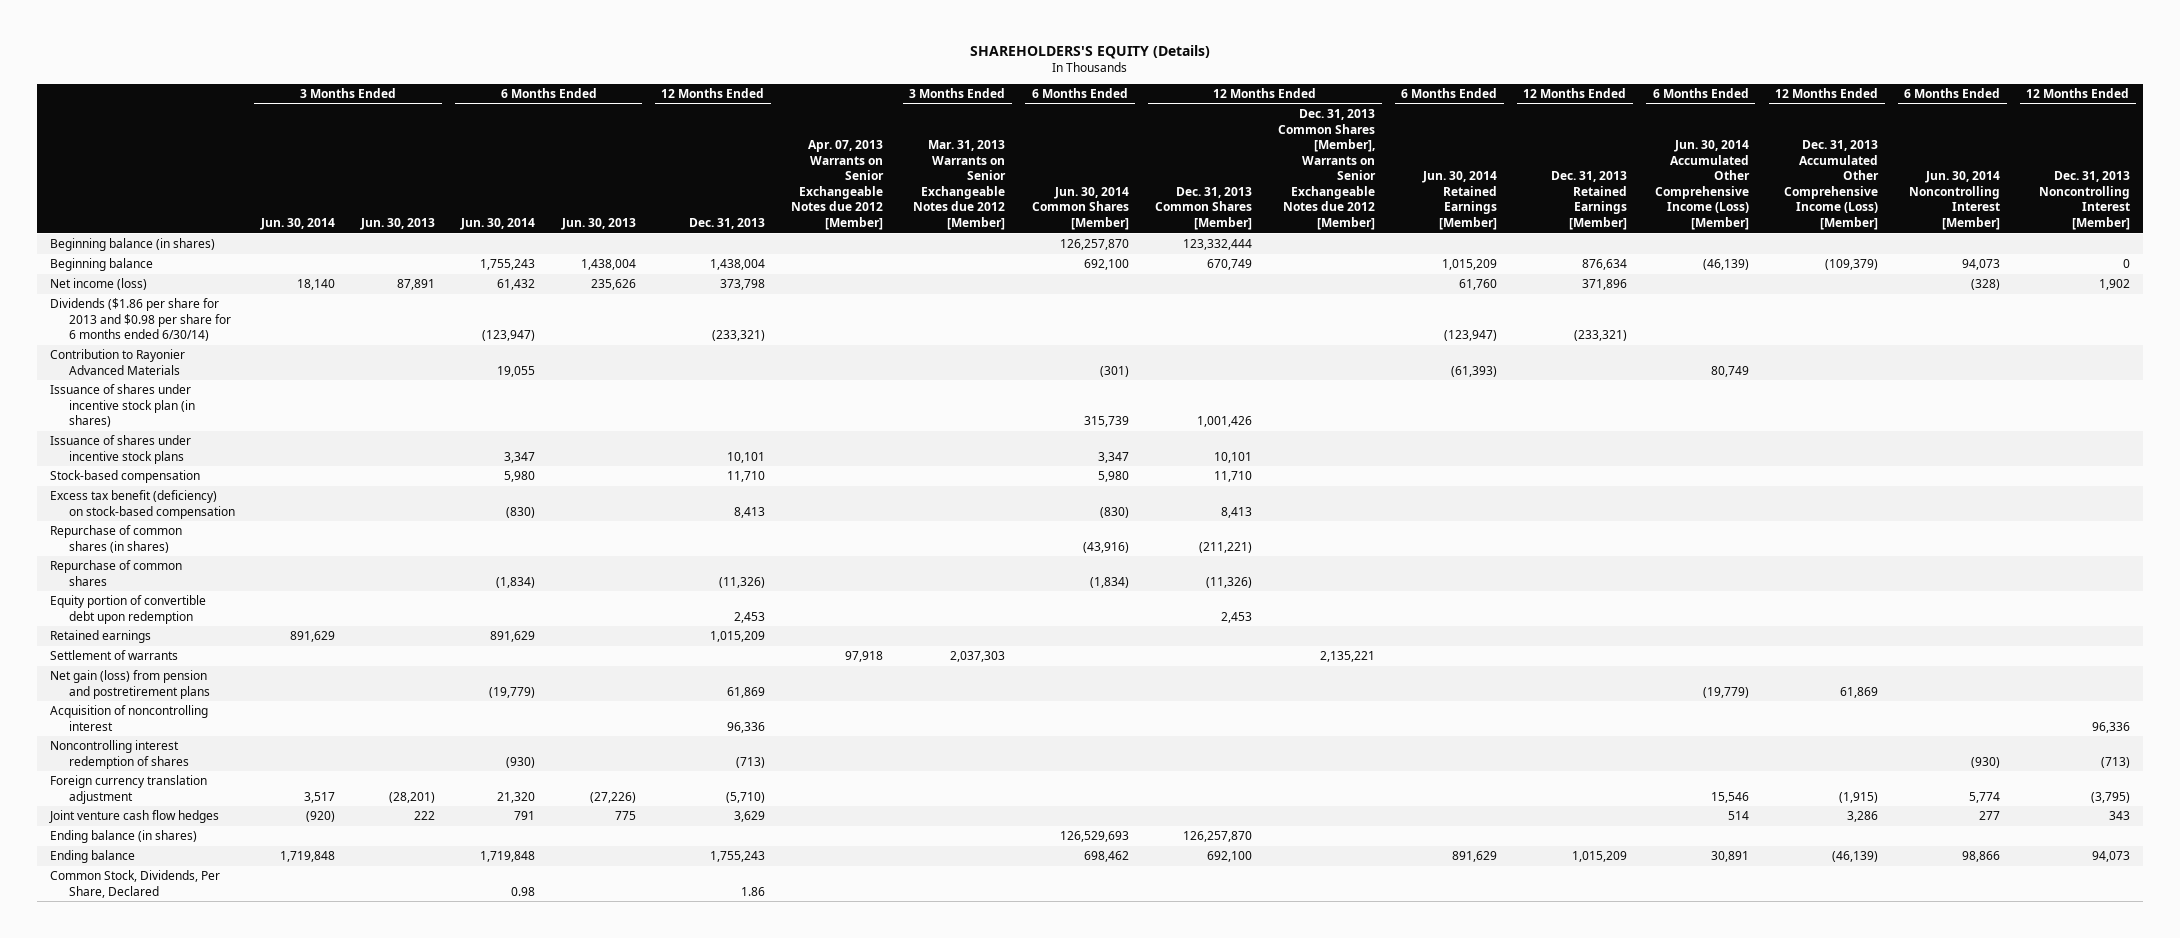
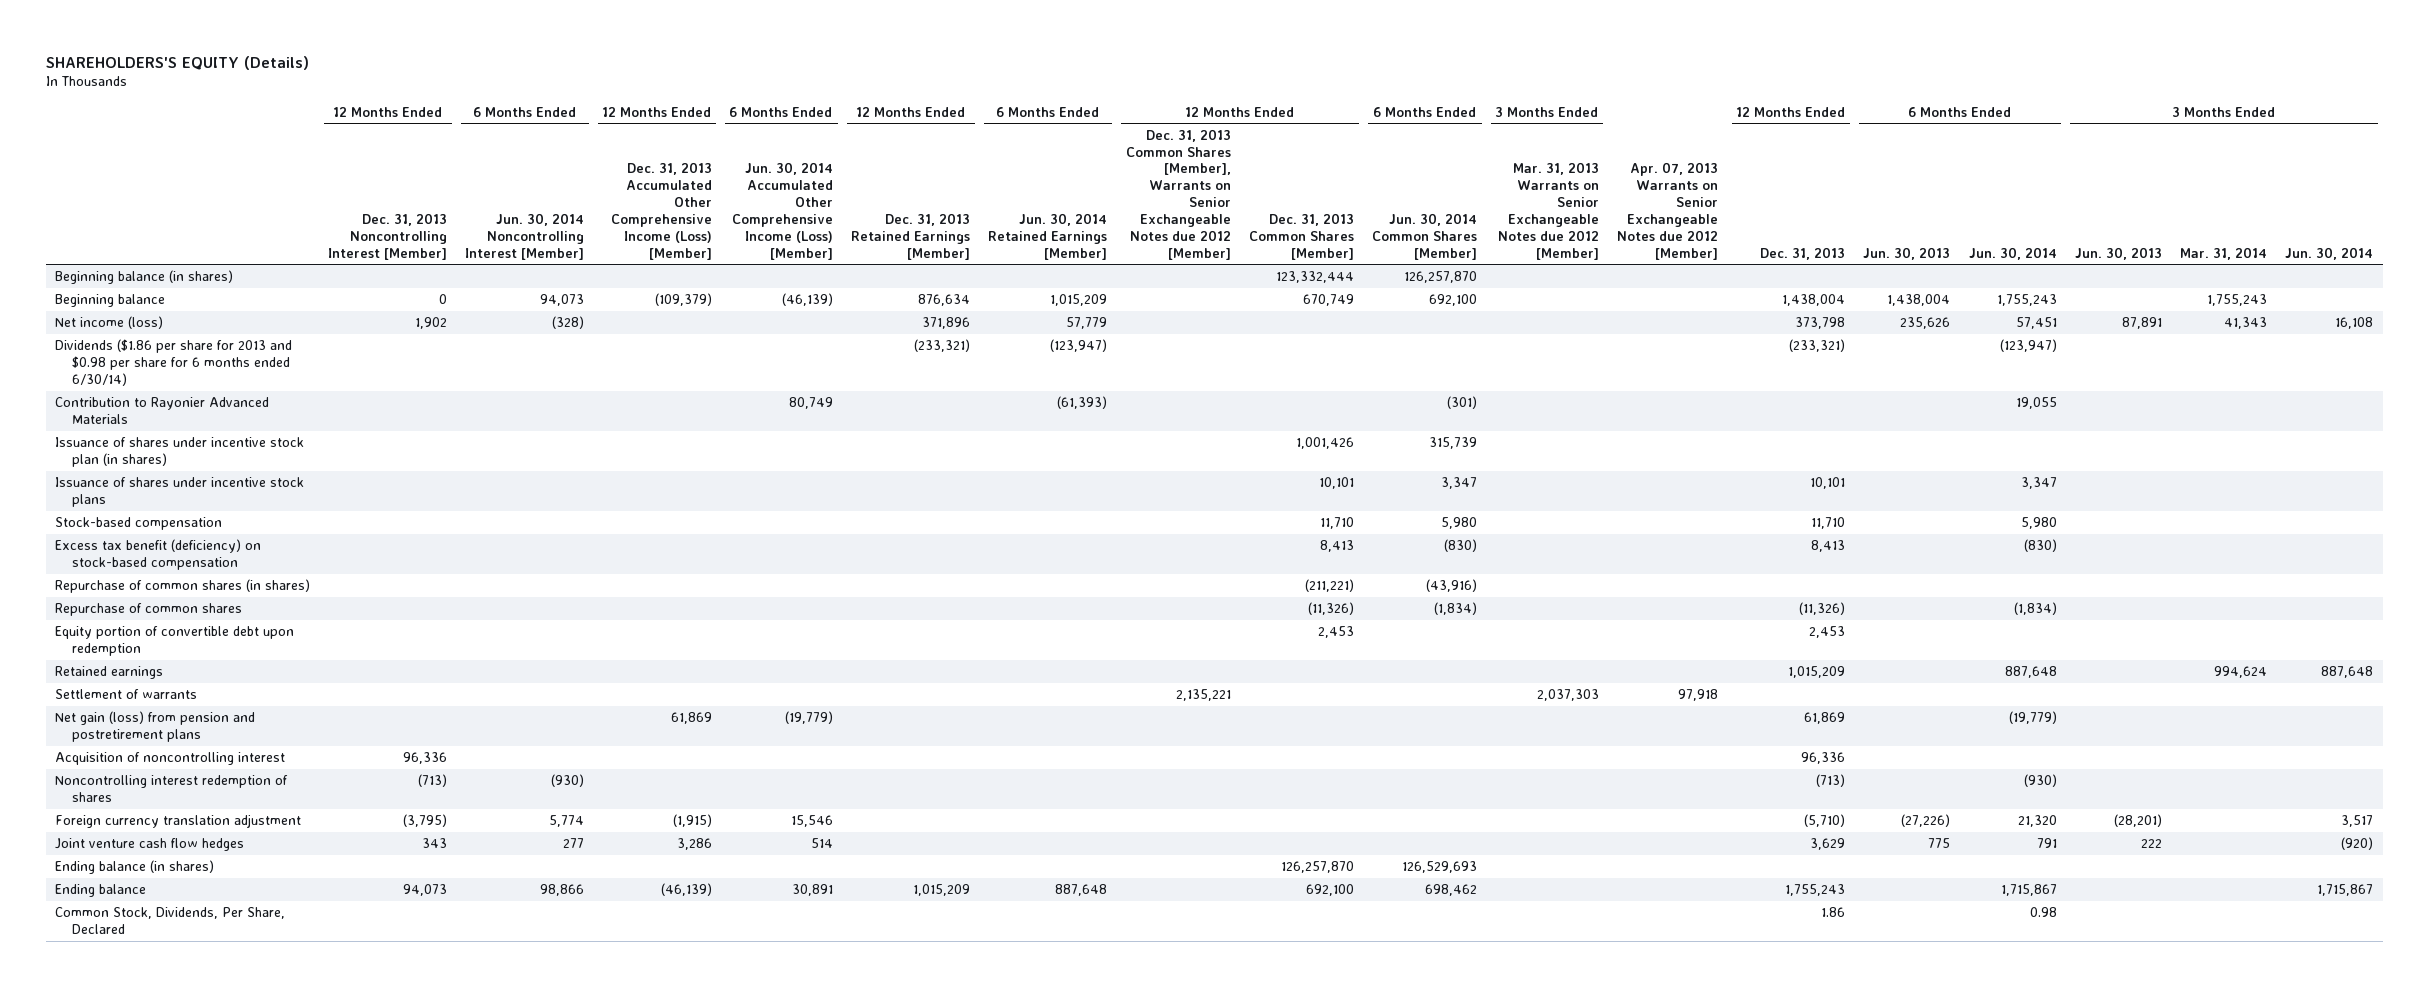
none -> [2180,246,2268,260] Mar. 31, 2014
[296,279,335,291] 18,140 -> [2335,317,2374,330] 16,108
[497,279,536,291] 61,432 -> [2015,317,2057,330] 57,451
[1459,279,1498,291] 61,760 -> [1066,317,1108,330] 57,779
[289,631,335,643] 891,629 -> [2321,666,2374,679] 887,648
[490,631,536,643] 891,629 -> [2004,666,2057,679] 887,648
[279,851,335,863] 1,719,848 -> [2317,884,2374,897] 1,715,867
[480,851,536,863] 1,719,848 -> [2000,884,2057,897] 1,715,867
[1452,851,1498,863] 891,629 -> [1055,884,1108,897] 887,648

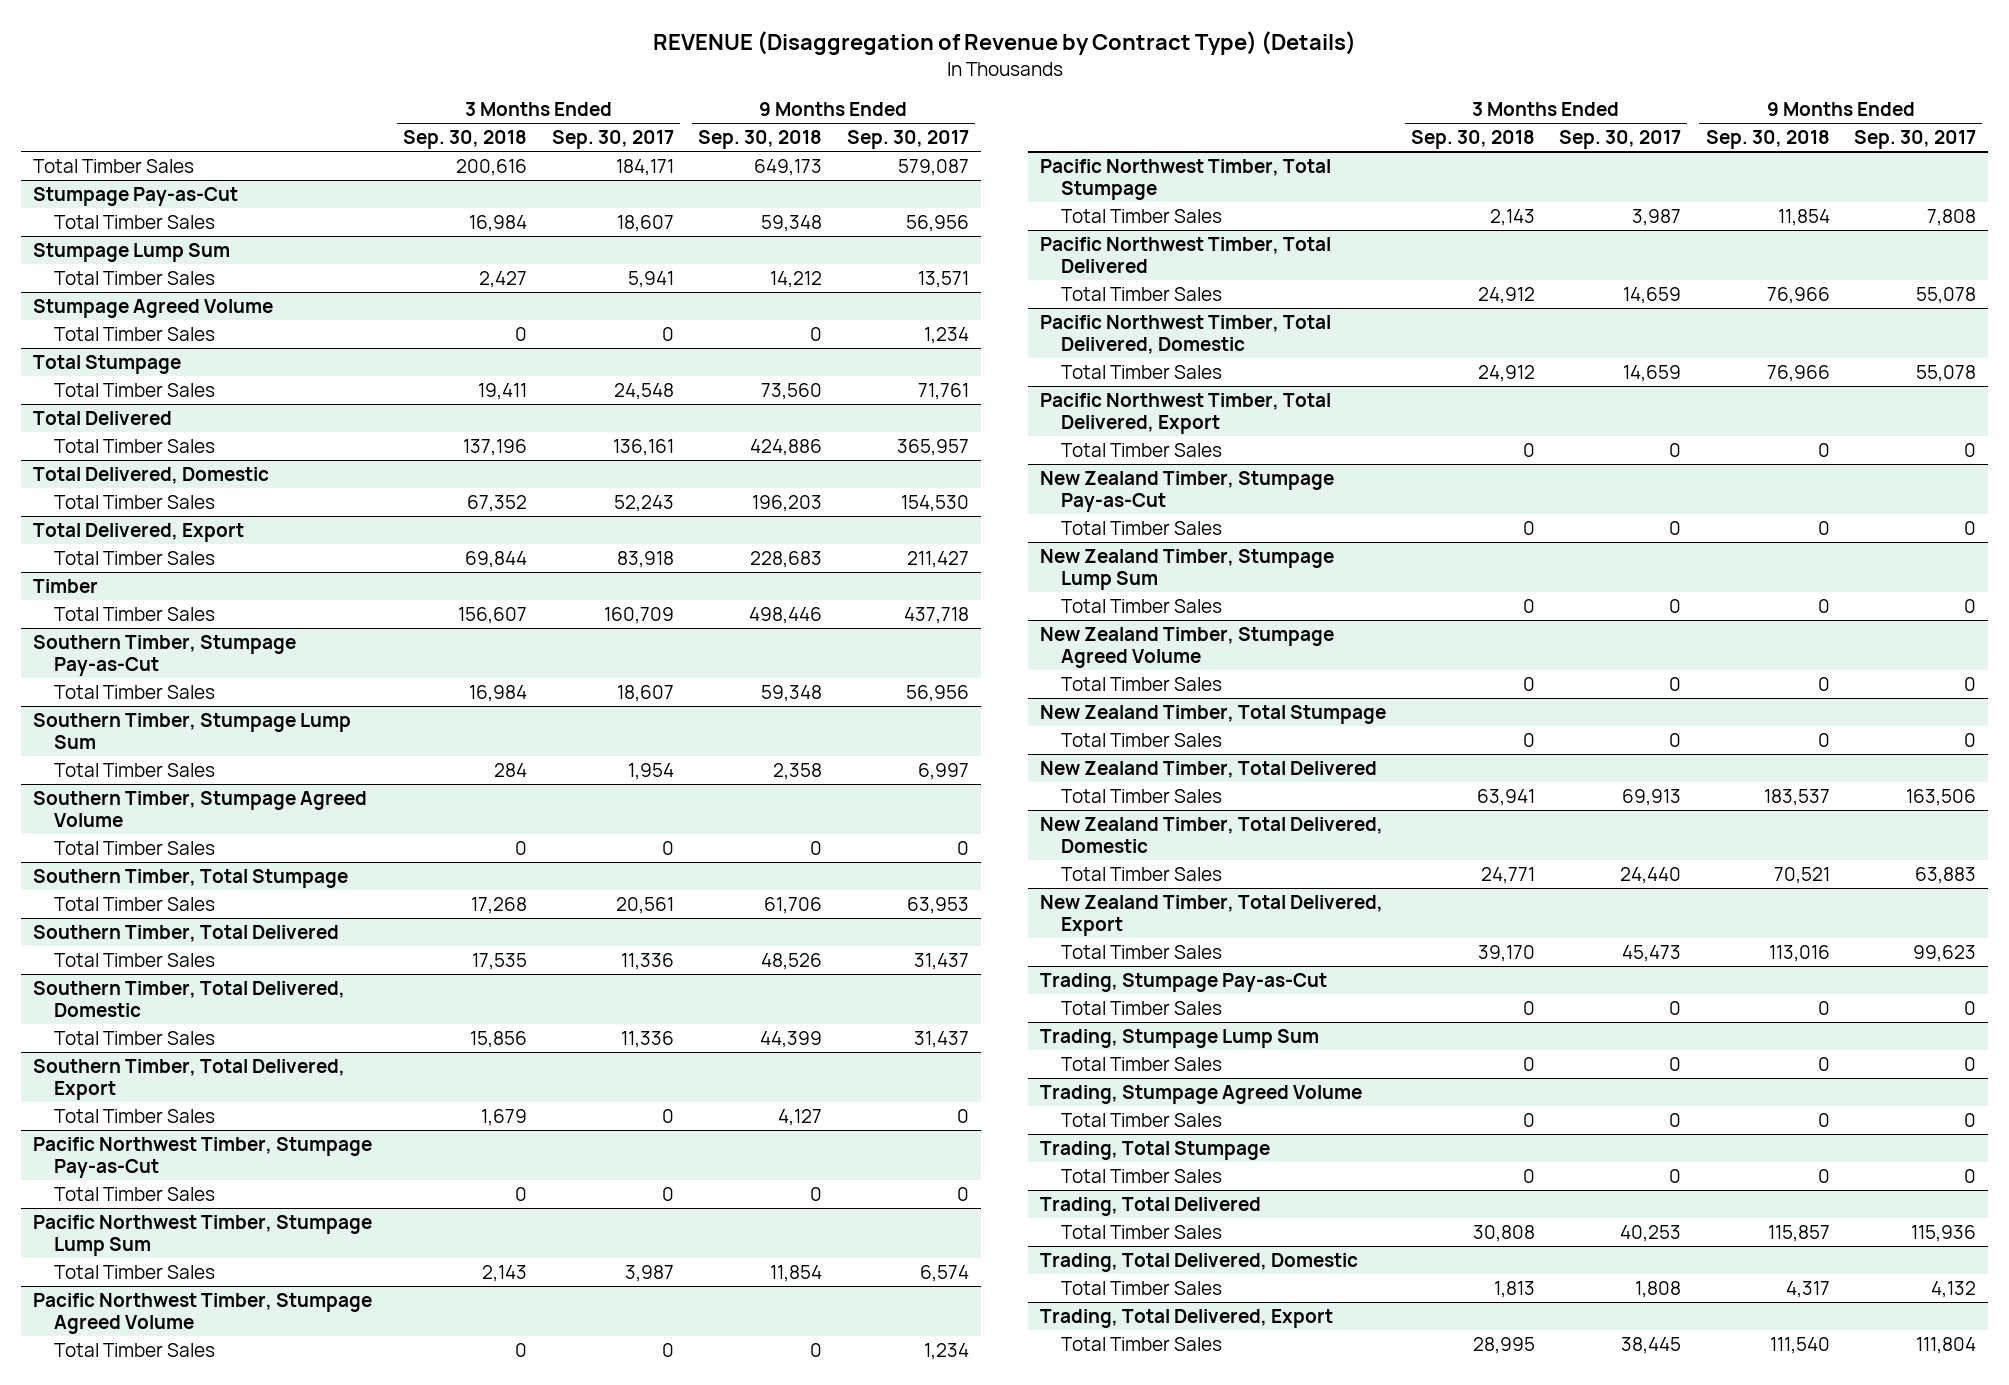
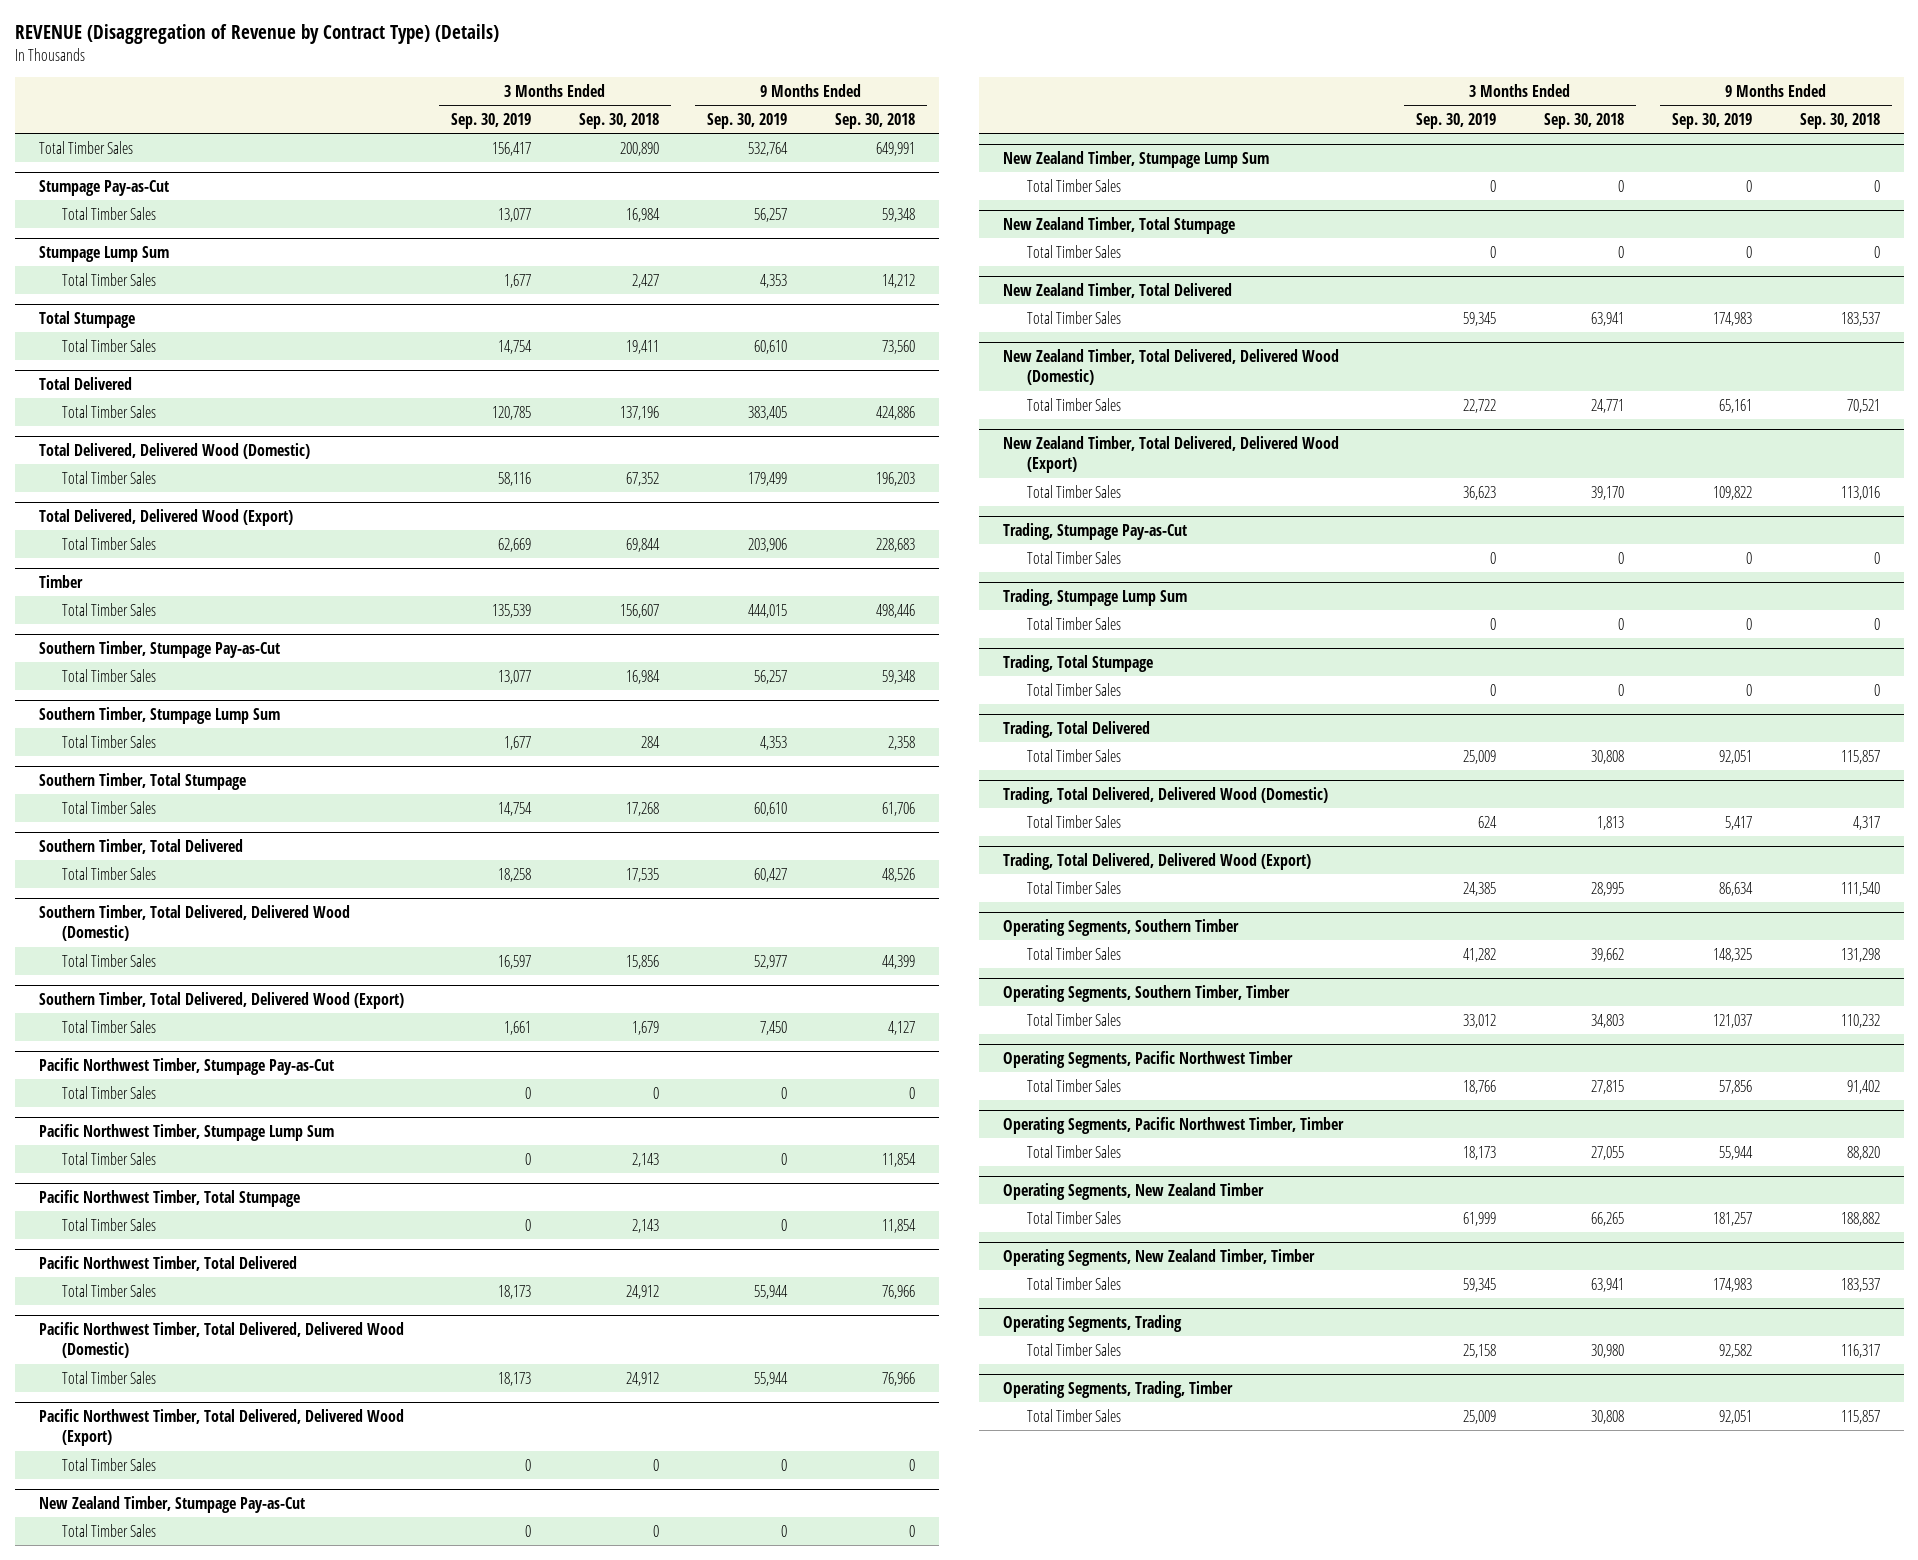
[551,130,674,150] Sep. 30, 2017 -> none
[846,130,969,150] Sep. 30, 2017 -> none
none -> [451,112,532,129] Sep. 30, 2019
none -> [707,112,788,129] Sep. 30, 2019
[456,159,528,177] 200,616 -> [620,141,660,156] 200,890
[754,159,823,177] 649,173 -> [876,141,916,156] 649,991
[33,299,274,319] Stumpage Agreed Volume -> none
[54,327,216,342] Total Timber Sales -> none
[33,467,270,485] Total Delivered, Domestic -> [38,442,310,459] Total Delivered, Delivered Wood (Domestic)
[33,523,245,543] Total Delivered, Export -> [38,508,293,526] Total Delivered, Delivered Wood (Export)
[33,791,368,828] Southern Timber, Stumpage Agreed Volume -> none
[54,841,216,856] Total Timber Sales -> none
[33,981,346,1018] Southern Timber, Total Delivered, Domestic -> [38,904,350,942] Southern Timber, Total Delivered, Delivered Wood (Domestic)
[33,1059,346,1101] Southern Timber, Total Delivered, Export -> [38,991,404,1009] Southern Timber, Total Delivered, Delivered Wood (Export)
[33,1293,373,1335] Pacific Northwest Timber, Stumpage Agreed Volume -> none
[54,1343,216,1358] Total Timber Sales -> none
[1040,315,1332,355] Pacific Northwest Timber, Total Delivered, Domestic -> [38,1321,404,1359] Pacific Northwest Timber, Total Delivered, Delivered Wood (Domestic)
[1040,393,1332,435] Pacific Northwest Timber, Total Delivered, Export -> [38,1408,404,1447] Pacific Northwest Timber, Total Delivered, Delivered Wood (Export)
[1040,627,1335,669] New Zealand Timber, Stumpage Agreed Volume -> none
[1061,677,1223,692] Total Timber Sales -> none
[1040,817,1384,854] New Zealand Timber, Total Delivered, Domestic -> [1003,348,1340,386] New Zealand Timber, Total Delivered, Delivered Wood (Domestic)
[1040,895,1384,937] New Zealand Timber, Total Delivered, Export -> [1003,435,1340,474] New Zealand Timber, Total Delivered, Delivered Wood (Export)
[1040,1085,1363,1105] Trading, Stumpage Agreed Volume -> none
[1061,1113,1223,1128] Total Timber Sales -> none
[1040,1253,1359,1273] Trading, Total Delivered, Domestic -> [1003,786,1329,804] Trading, Total Delivered, Delivered Wood (Domestic)
[1040,1309,1334,1329] Trading, Total Delivered, Export -> [1003,852,1312,870] Trading, Total Delivered, Delivered Wood (Export)
none -> [1003,918,1240,936] Operating Segments, Southern Timber
none -> [1026,946,1121,960] Total Timber Sales
none -> [1003,984,1291,1002] Operating Segments, Southern Timber, Timber
none -> [1026,1012,1121,1026] Total Timber Sales
none -> [1003,1050,1294,1068] Operating Segments, Pacific Northwest Timber
none -> [1026,1078,1121,1092] Total Timber Sales
none -> [1003,1116,1345,1134] Operating Segments, Pacific Northwest Timber, Timber
none -> [1026,1144,1121,1158] Total Timber Sales
none -> [1003,1182,1265,1200] Operating Segments, New Zealand Timber
none -> [1026,1210,1121,1224] Total Timber Sales
none -> [1003,1248,1316,1266] Operating Segments, New Zealand Timber, Timber
none -> [1026,1276,1121,1290] Total Timber Sales
none -> [1003,1314,1183,1332] Operating Segments, Trading
none -> [1026,1342,1121,1356] Total Timber Sales
none -> [1003,1380,1234,1398] Operating Segments, Trading, Timber
none -> [1026,1408,1121,1422] Total Timber Sales

